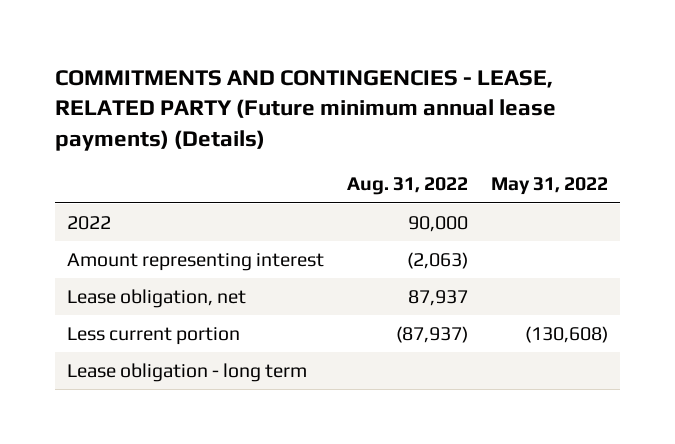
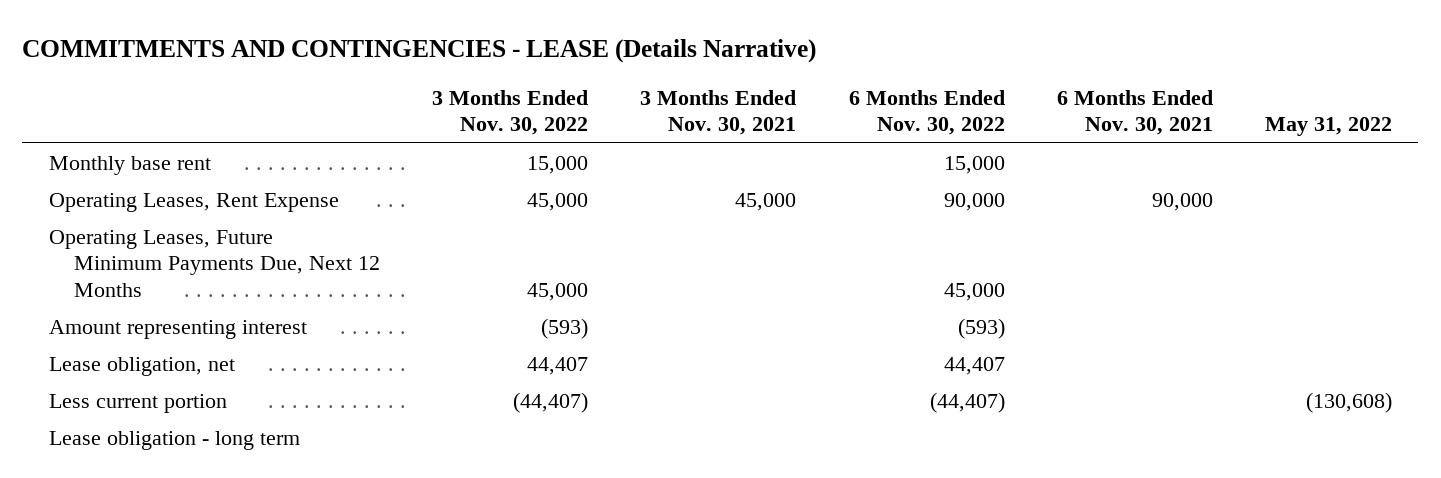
[54,70,556,151] COMMITMENTS AND CONTINGENCIES - LEASE, RELATED PARTY (Future minimum annual lease payments) (Details) -> [22,38,817,63] COMMITMENTS AND CONTINGENCIES - LEASE (Details Narrative)
[346,177,468,196] Aug. 31, 2022 -> none
none -> [431,89,588,136] 3 Months Ended Nov. 30, 2022
none -> [640,89,797,136] 3 Months Ended Nov. 30, 2021
none -> [848,89,1005,136] 6 Months Ended Nov. 30, 2022
none -> [1056,89,1213,136] 6 Months Ended Nov. 30, 2021
none -> [48,155,211,175] Monthly base rent
none -> [48,192,339,212] Operating Leases, Rent Expense
[66,216,111,231] 2022 -> [48,229,380,298] Operating Leases, Future Minimum Payments Due, Next 12 Months

